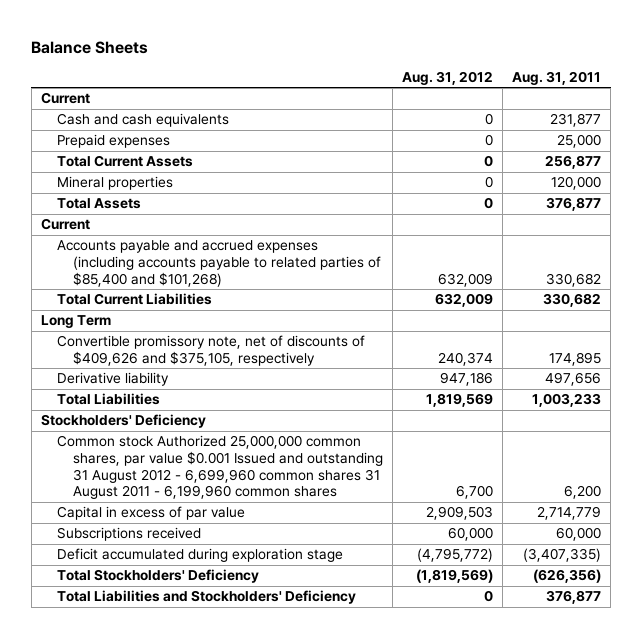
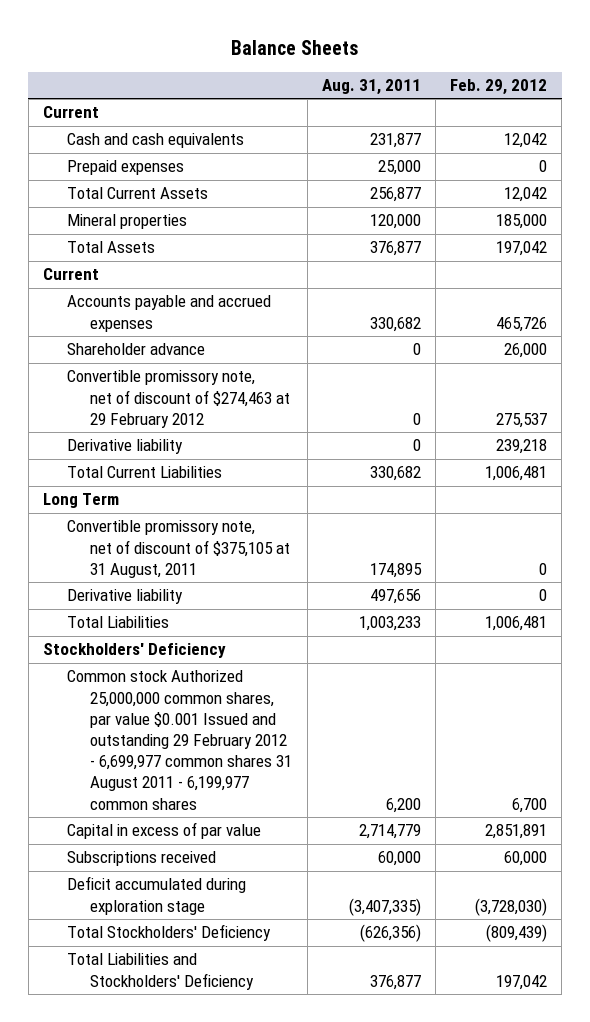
[401,70,493,85] Aug. 31, 2012 -> none
none -> [449,79,547,96] Feb. 29, 2012
[56,240,381,287] Accounts payable and accrued expenses (including accounts payable to related parties of $85,400 and $101,268) -> [66,295,271,332] Accounts payable and accrued expenses
none -> [66,343,205,356] Shareholder advance
none -> [66,370,291,428] Convertible promissory note, net of discount of $274,463 at 29 February 2012
none -> [66,439,183,455] Derivative liability
[56,335,365,367] Convertible promissory note, net of discounts of $409,626 and $375,105, respectively -> [66,520,291,578] Convertible promissory note, net of discount of $375,105 at 31 August, 2011
[56,435,383,500] Common stock Authorized 25,000,000 common shares, par value $0.001 Issued and outstanding 31 August 2012 - 6,699,960 common shares 31 August 2011 - 6,199,960 common shares -> [66,670,293,810] Common stock Authorized 25,000,000 common shares, par value $0.001 Issued and outstanding 29 February 2012 - 6,699,977 common shares 31 August 2011 - 6,199,977 common shares

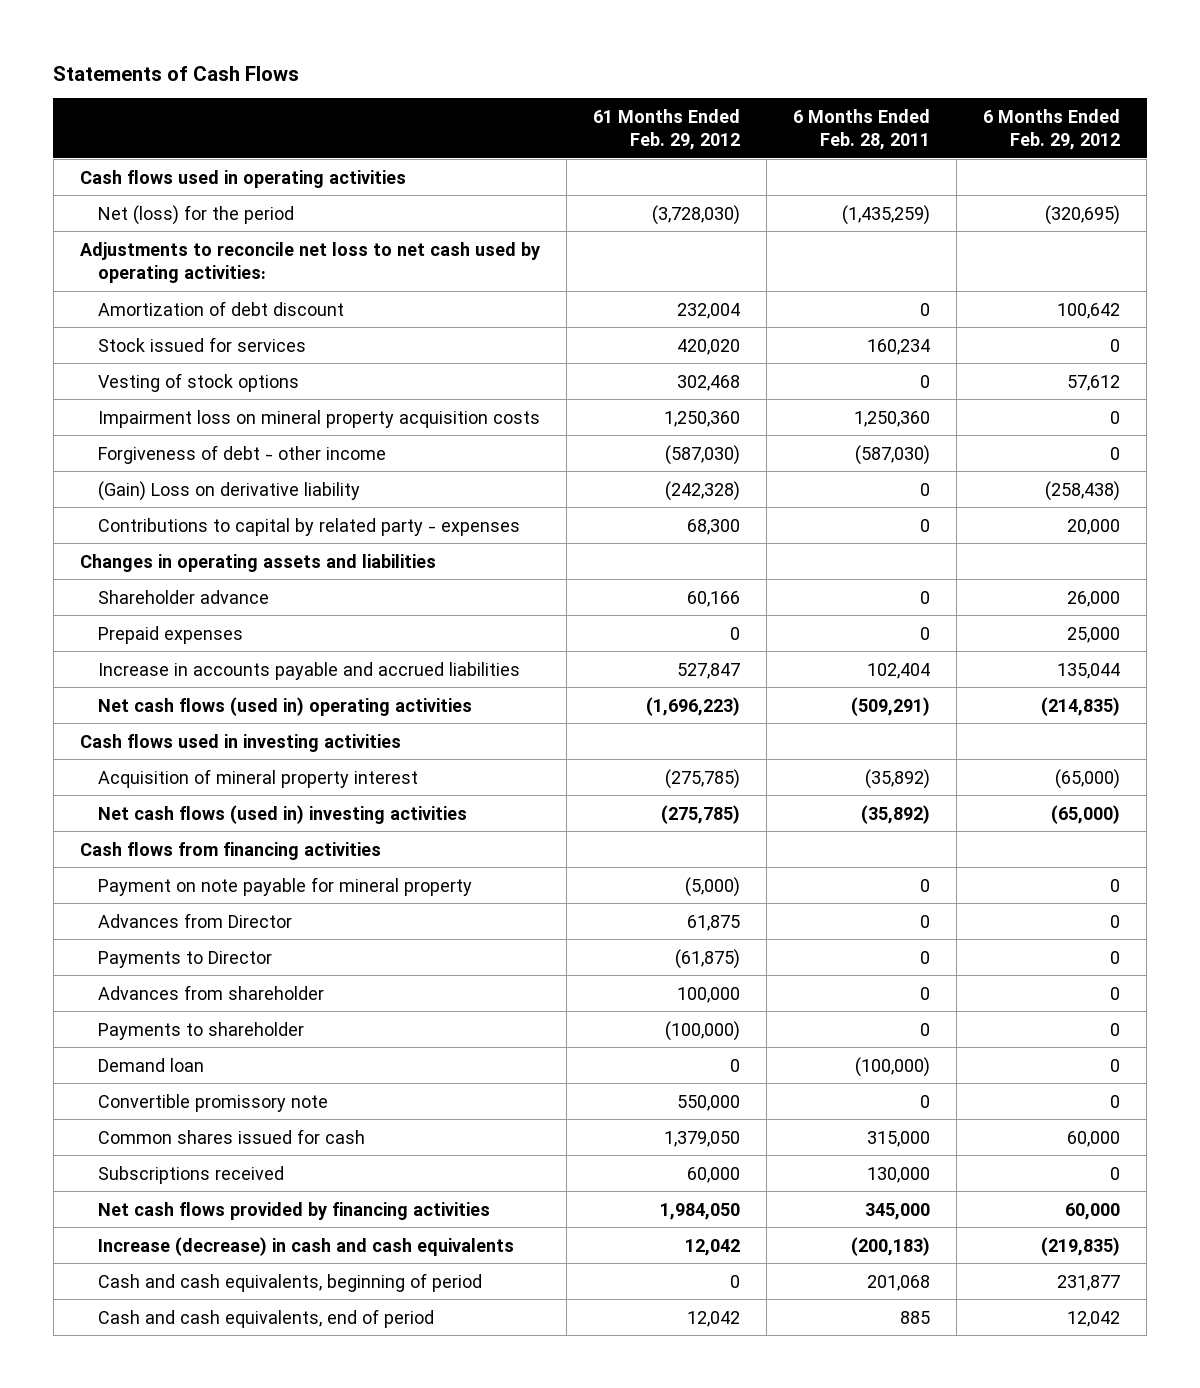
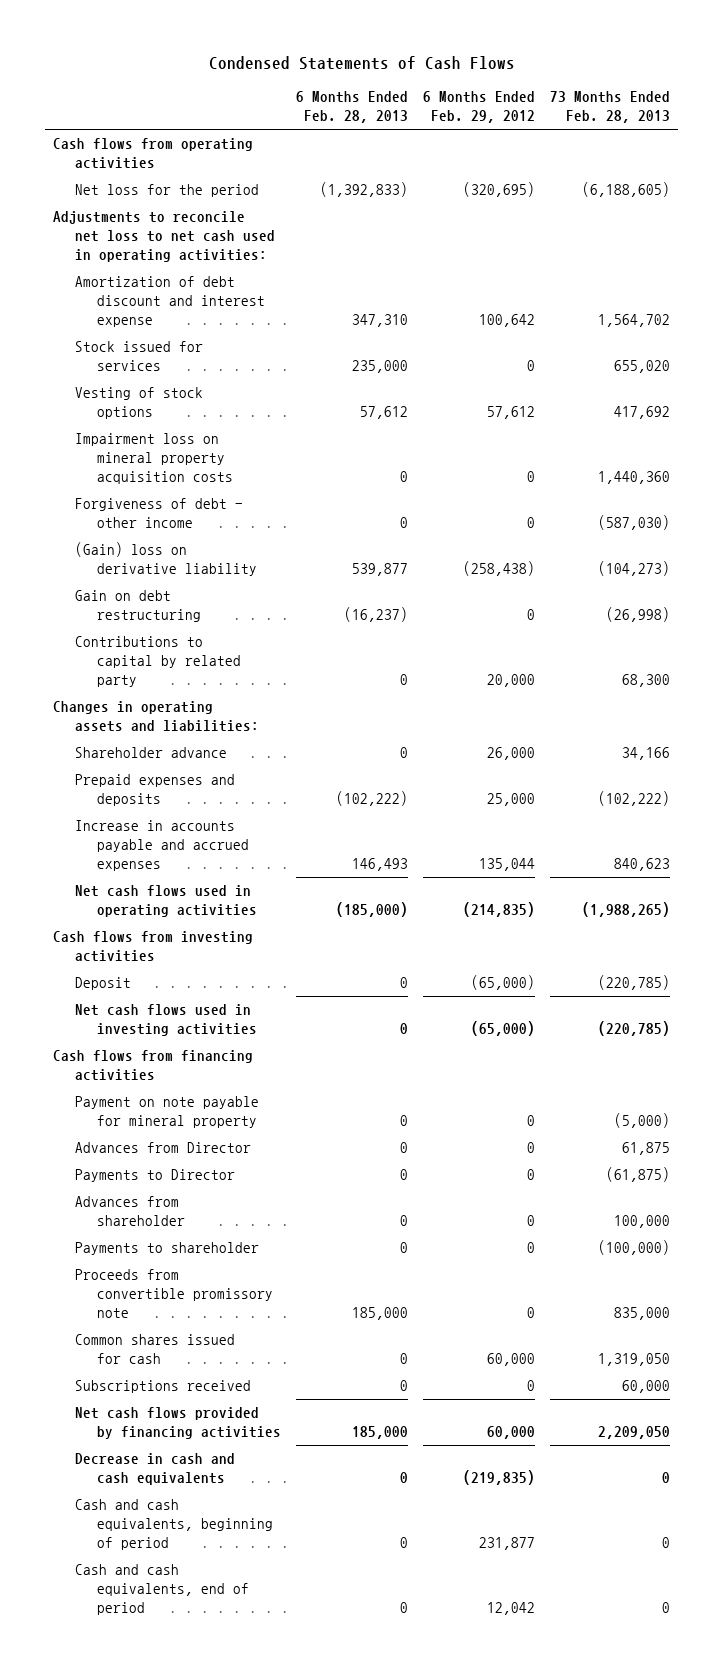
[53,65,300,81] Statements of Cash Flows -> [208,56,515,71] Condensed Statements of Cash Flows
[592,108,740,150] 61 Months Ended Feb. 29, 2012 -> none
[793,108,931,150] 6 Months Ended Feb. 28, 2011 -> none
none -> [296,91,409,124] 6 Months Ended Feb. 28, 2013
none -> [550,91,671,124] 73 Months Ended Feb. 28, 2013
[79,169,406,188] Cash flows used in operating activities -> [52,138,253,170] Cash flows from operating activities
[97,204,294,225] Net (loss) for the period -> [75,184,260,198] Net loss for the period
[79,241,540,283] Adjustments to reconcile net loss to net cash used by operating activities: -> [52,211,276,263] Adjustments to reconcile net loss to net cash used in operating activities:
[97,300,344,316] Amortization of debt discount -> [75,276,266,328] Amortization of debt discount and interest expense
[97,480,360,501] (Gain) Loss on derivative liability -> [75,542,258,577] (Gain) loss on derivative liability
none -> [75,590,202,623] Gain on debt restructuring
[97,517,520,536] Contributions to capital by related party - expenses -> [75,636,242,688] Contributions to capital by related party
[79,553,436,572] Changes in operating assets and liabilities -> [52,701,260,733] Changes in operating assets and liabilities:
[97,625,243,644] Prepaid expenses -> [75,774,236,807] Prepaid expenses and deposits
[97,661,520,680] Increase in accounts payable and accrued liabilities -> [75,820,250,872] Increase in accounts payable and accrued expenses
[97,696,472,716] Net cash flows (used in) operating activities -> [75,885,258,918] Net cash flows used in operating activities
[79,733,401,752] Cash flows used in investing activities -> [52,931,253,963] Cash flows from investing activities
[97,768,418,788] Acquisition of mineral property interest -> [75,977,132,991] Deposit
[97,804,467,824] Net cash flows (used in) investing activities -> [75,1004,258,1037] Net cash flows used in investing activities
[97,1057,204,1072] Demand loan -> none
[97,1093,328,1112] Convertible promissory note -> [75,1269,274,1319] Proceeds from convertible promissory note
[97,1236,514,1256] Increase (decrease) in cash and cash equivalents -> [75,1453,236,1486] Decrease in cash and cash equivalents

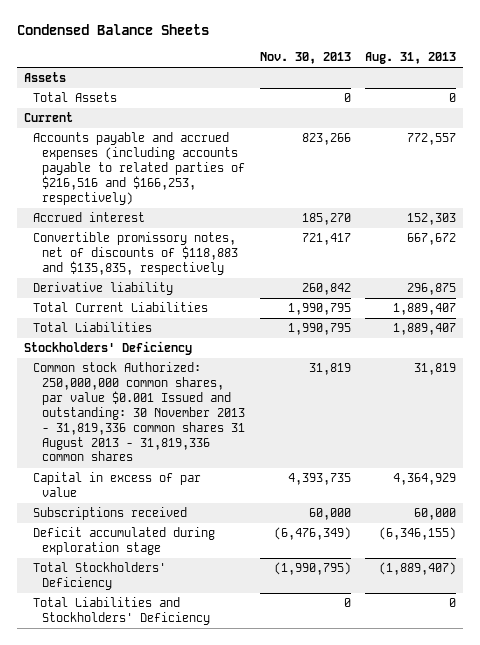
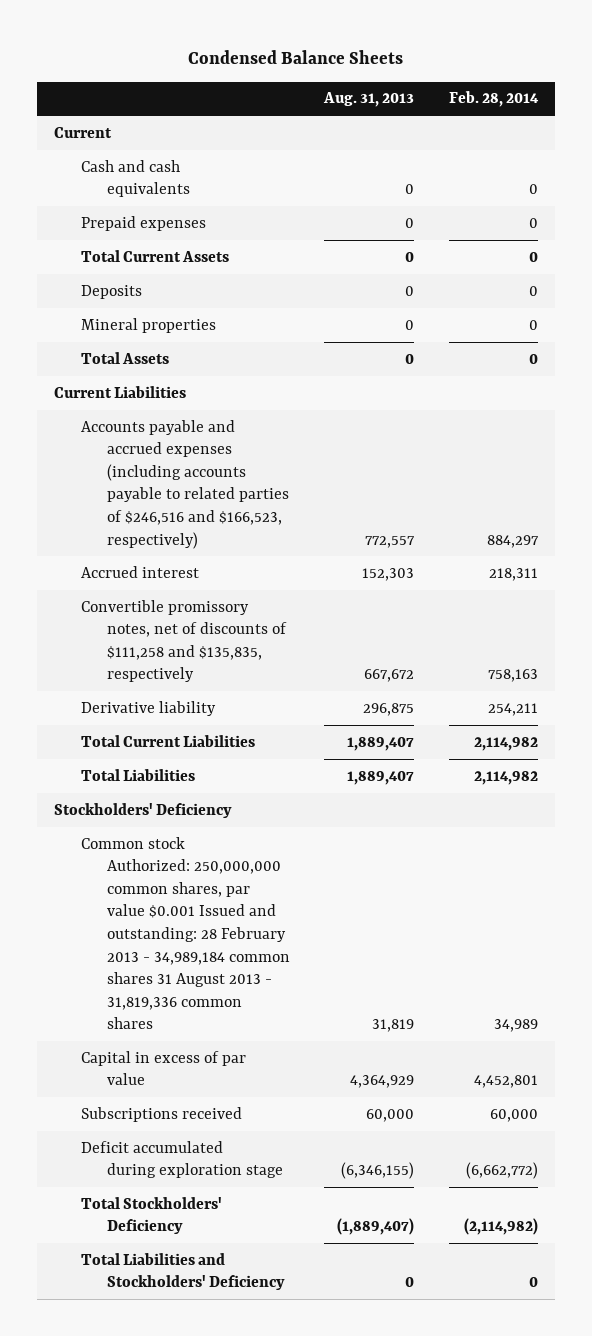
[259,52,351,65] Nov. 30, 2013 -> none
none -> [448,91,539,108] Feb. 28, 2014
[24,72,67,83] Assets -> none
none -> [80,159,190,198] Cash and cash equivalents
none -> [80,215,206,231] Prepaid expenses
none -> [80,249,229,262] Total Current Assets
none -> [80,284,142,299] Deposits
none -> [80,317,216,333] Mineral properties
[33,92,118,103] Total Assets -> [80,351,169,364] Total Assets
none -> [54,385,187,398] Current Liabilities
[33,132,246,205] Accounts payable and accrued expenses (including accounts payable to related parties of $216,516 and $166,253, respectively) -> [80,419,289,549] Accounts payable and accrued expenses (including accounts payable to related parties of $246,516 and $166,523, respectively)
[33,232,239,276] Convertible promissory notes, net of discounts of $118,883 and $135,835, respectively -> [80,599,287,683] Convertible promissory notes, net of discounts of $111,258 and $135,835, respectively
[33,362,246,462] Common stock Authorized: 250,000,000 common shares, par value $0.001 Issued and outstanding: 30 November 2013 - 31,819,336 common shares 31 August 2013 - 31,819,336 common shares -> [80,836,290,1030] Common stock Authorized: 250,000,000 common shares, par value $0.001 Issued and outstanding: 28 February 2013 - 34,989,184 common shares 31 August 2013 - 31,819,336 common shares

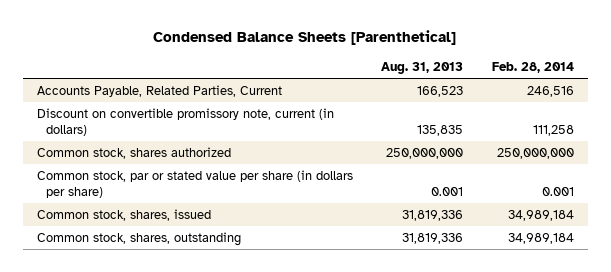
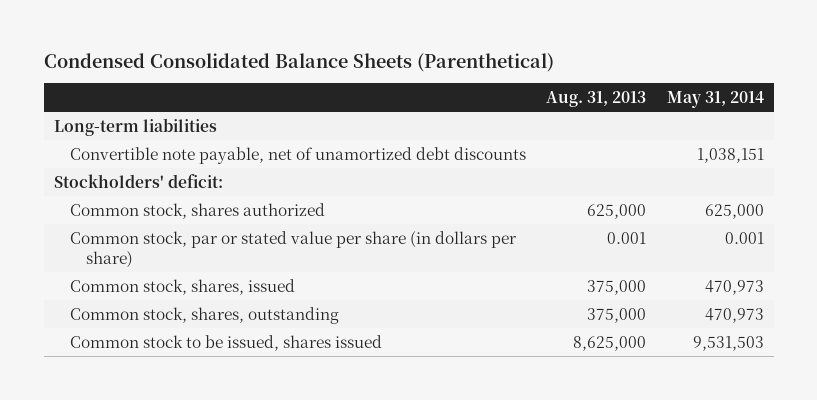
[153,30,457,46] Condensed Balance Sheets [Parenthetical] -> [43,52,554,72] Condensed Consolidated Balance Sheets (Parenthetical)
[491,61,574,73] Feb. 28, 2014 -> none
none -> [666,90,764,108] May 31, 2014
[37,84,283,97] Accounts Payable, Related Parties, Current -> none
[37,107,335,136] Discount on convertible promissory note, current (in dollars) -> none
none -> [53,117,217,136] Long-term liabilities
none -> [69,146,526,164] Convertible note payable, net of unamortized debt discounts
none -> [53,173,223,188] Stockholders' deficit:
[386,147,464,159] 250,000,000 -> [587,203,647,219] 625,000
[402,209,464,221] 31,819,336 -> [587,279,647,295] 375,000
[402,232,464,244] 31,819,336 -> [587,307,647,323] 375,000
none -> [69,334,382,351] Common stock to be issued, shares issued

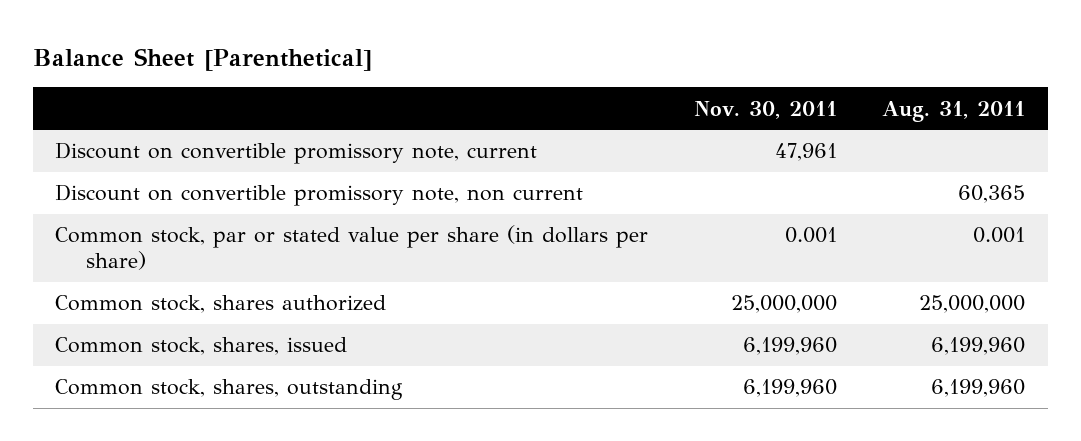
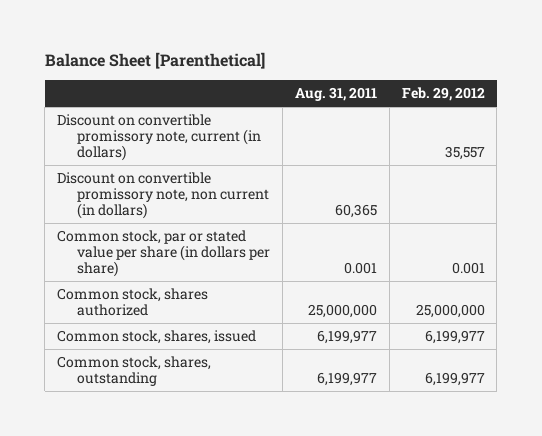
[693,100,837,119] Nov. 30, 2011 -> none
none -> [401,87,485,102] Feb. 29, 2012
[55,142,538,165] Discount on convertible promissory note, current -> [57,113,261,162] Discount on convertible promissory note, current (in dollars)
[55,184,584,207] Discount on convertible promissory note, non current -> [57,171,269,220] Discount on convertible promissory note, non current (in dollars)
[931,337,1026,356] 6,199,960 -> [316,329,377,344] 6,199,977
[931,379,1026,398] 6,199,960 -> [316,372,377,387] 6,199,977

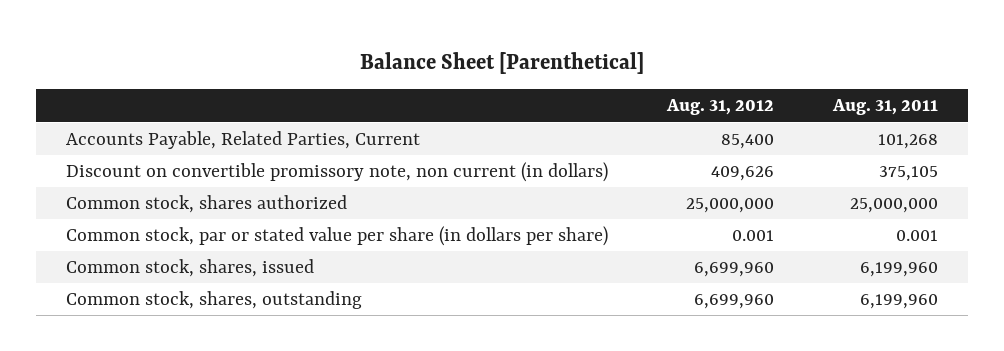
[401,87,485,102] Feb. 29, 2012 -> none
none -> [666,99,775,116] Aug. 31, 2012
[57,113,261,162] Discount on convertible promissory note, current (in dollars) -> none
none -> [65,131,420,150] Accounts Payable, Related Parties, Current
[334,204,377,219] 60,365 -> [879,166,939,182] 375,105
[57,229,270,278] Common stock, par or stated value per share (in dollars per share) -> [65,226,608,247] Common stock, par or stated value per share (in dollars per share)
[316,329,377,344] 6,199,977 -> [860,262,939,278] 6,199,960
[316,372,377,387] 6,199,977 -> [860,294,939,310] 6,199,960

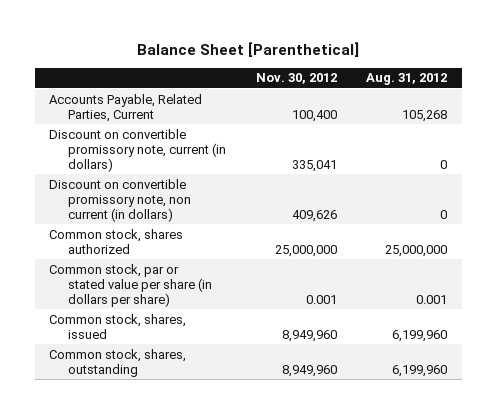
[832,99,939,116] Aug. 31, 2011 -> none
none -> [255,73,337,85] Nov. 30, 2012
[721,134,775,150] 85,400 -> [402,109,448,122] 105,268
none -> [49,128,227,172] Discount on convertible promissory note, current (in dollars)
[711,166,775,182] 409,626 -> [440,209,448,219] 0
[694,262,775,278] 6,699,960 -> [392,329,448,342] 6,199,960
[694,294,775,310] 6,699,960 -> [392,364,448,377] 6,199,960

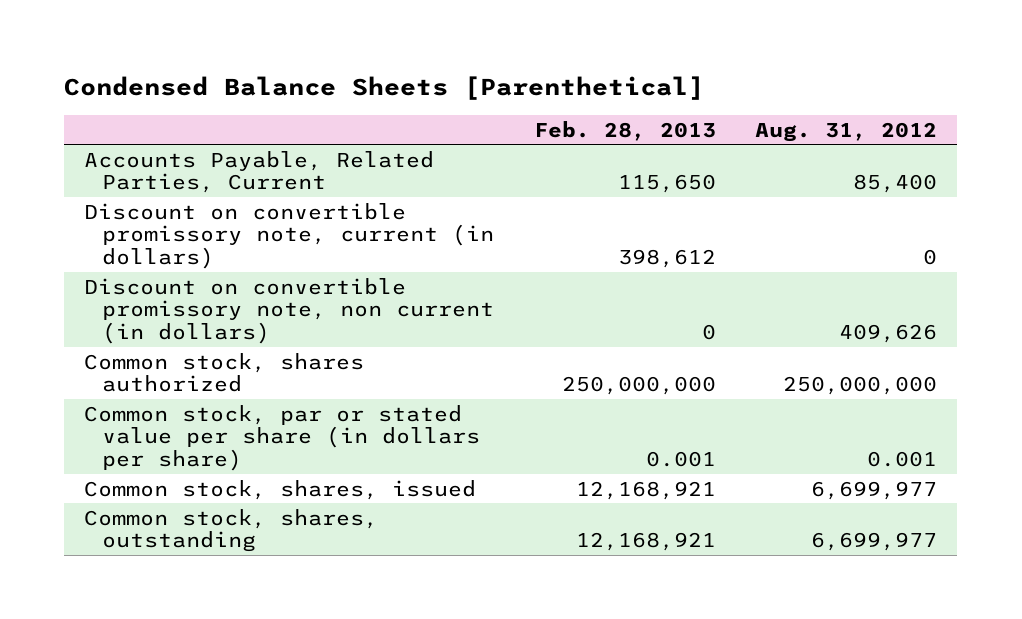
[137,41,360,57] Balance Sheet [Parenthetical] -> [64,76,705,101] Condensed Balance Sheets [Parenthetical]
[255,73,337,85] Nov. 30, 2012 -> none
none -> [533,120,716,141] Feb. 28, 2013
[402,109,448,122] 105,268 -> [853,174,938,194] 85,400
[440,209,448,219] 0 -> [839,324,938,344] 409,626
[385,244,448,257] 25,000,000 -> [783,376,938,396] 250,000,000
[392,329,448,342] 6,199,960 -> [811,480,938,500] 6,699,977
[392,364,448,377] 6,199,960 -> [811,532,938,552] 6,699,977

